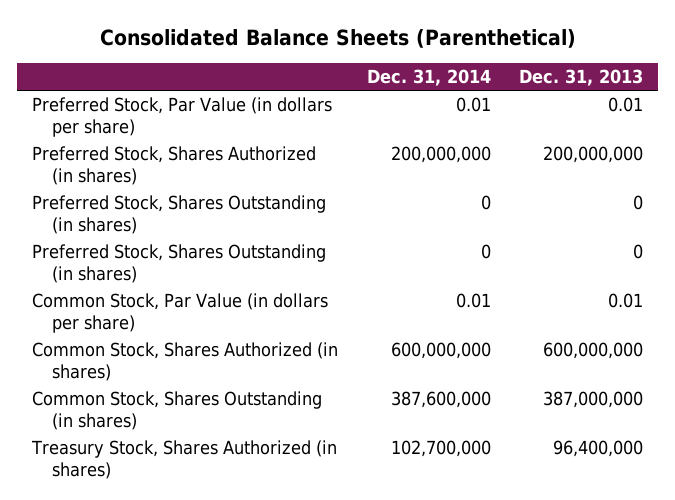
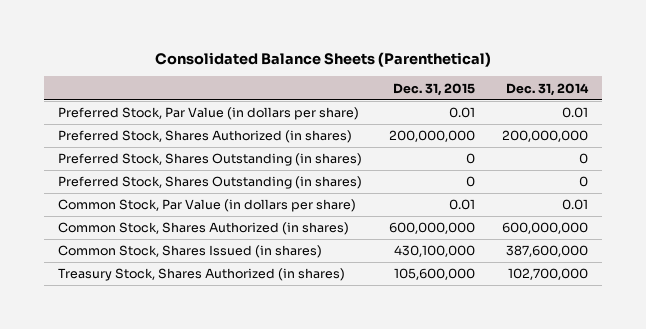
[519,69,644,87] Dec. 31, 2013 -> none
none -> [393,82,476,96] Dec. 31, 2015
[31,390,322,430] Common Stock, Shares Outstanding (in shares) -> [57,245,322,259] Common Stock, Shares Issued (in shares)

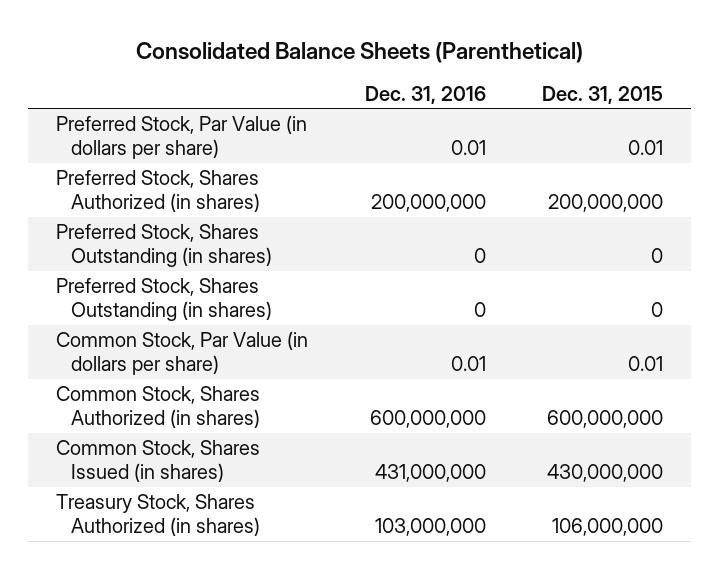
[506,82,590,96] Dec. 31, 2014 -> none
none -> [364,85,486,104] Dec. 31, 2016
[394,245,476,258] 430,100,000 -> [546,464,663,483] 430,000,000
[394,268,476,281] 105,600,000 -> [551,518,663,537] 106,000,000

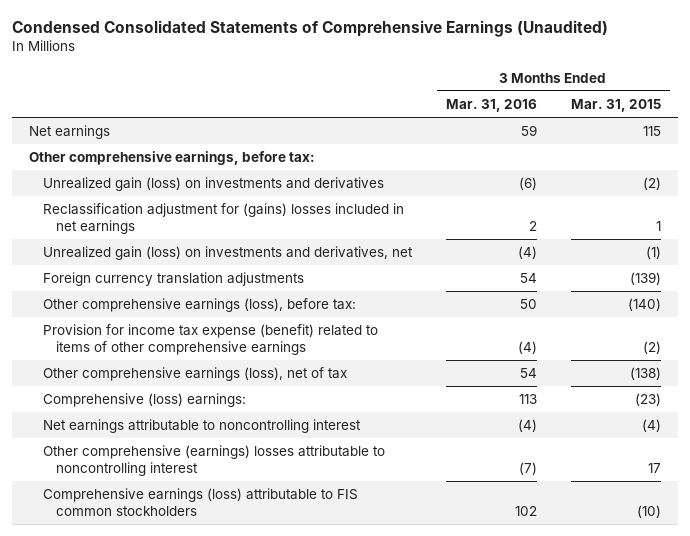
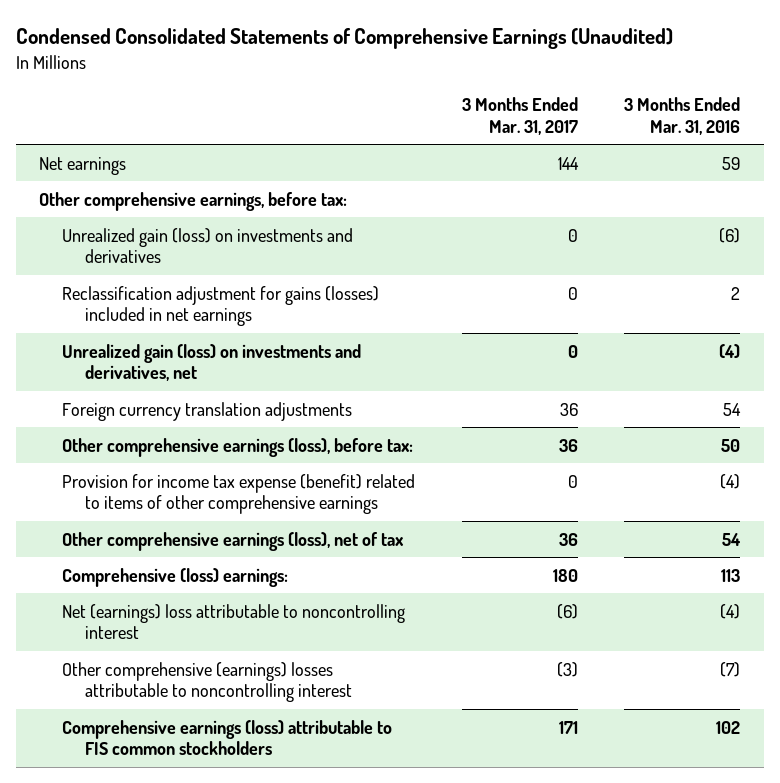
[571,98,662,112] Mar. 31, 2015 -> none
none -> [461,97,578,136] 3 Months Ended Mar. 31, 2017
[42,203,404,234] Reclassification adjustment for (gains) losses included in net earnings -> [62,285,380,327] Reclassification adjustment for gains (losses) included in net earnings
[42,419,361,434] Net earnings attributable to noncontrolling interest -> [62,603,406,640] Net (earnings) loss attributable to noncontrolling interest

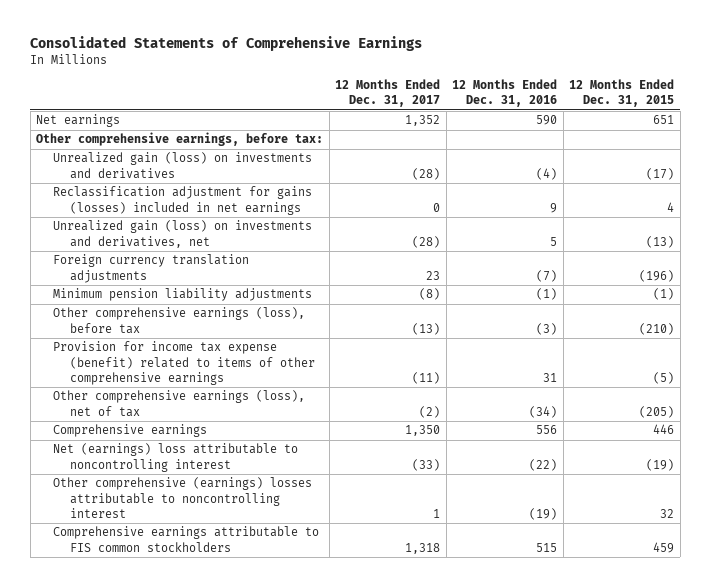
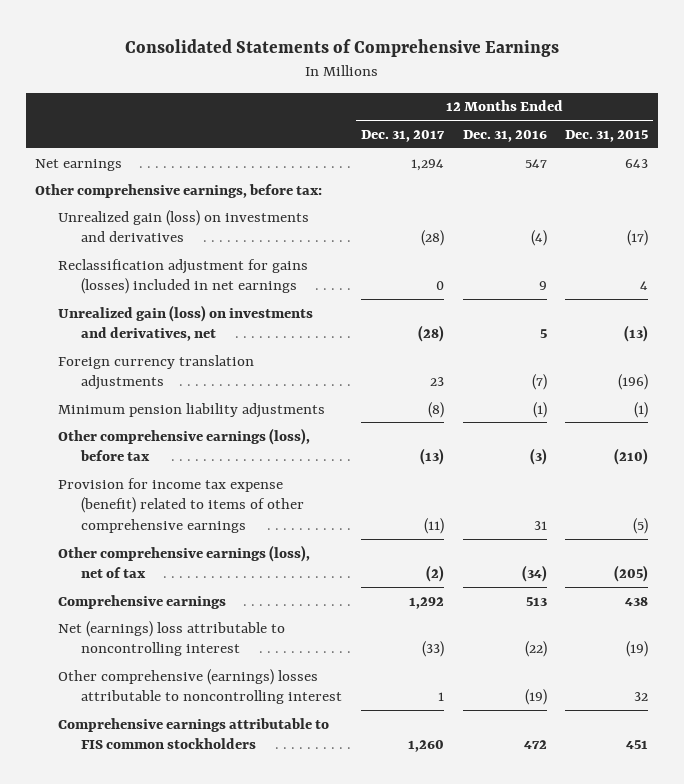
[405,115,441,127] 1,352 -> [410,158,444,171] 1,294
[536,115,558,126] 590 -> [524,158,547,168] 547
[653,115,675,125] 651 -> [625,158,649,168] 643
[405,425,441,437] 1,350 -> [408,596,444,609] 1,292
[536,425,558,435] 556 -> [525,596,547,606] 513
[653,424,675,435] 446 -> [625,596,649,606] 438
[405,542,441,554] 1,318 -> [407,740,444,753] 1,260
[536,542,558,552] 515 -> [523,740,547,750] 472
[653,541,675,553] 459 -> [626,740,649,750] 451

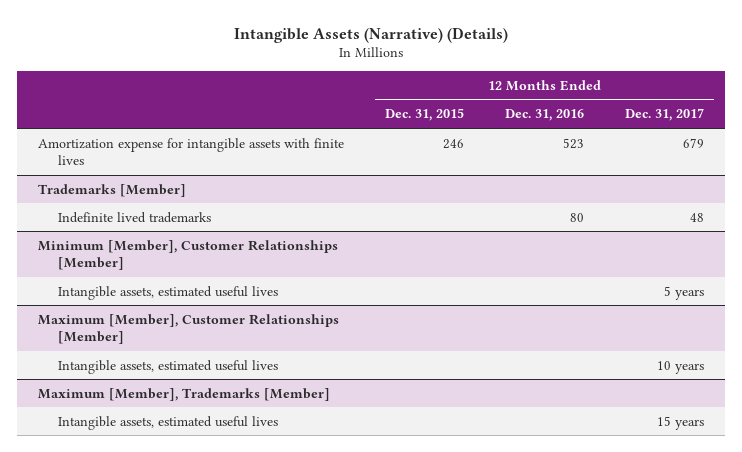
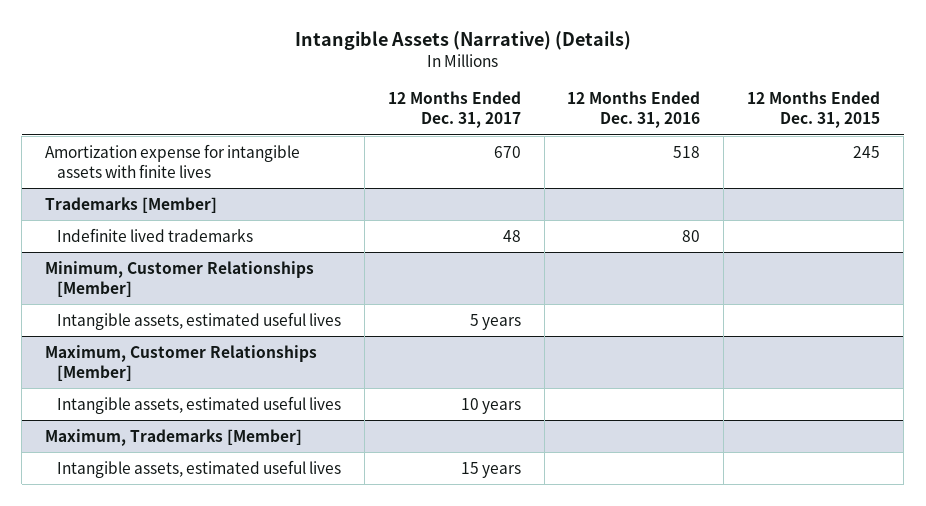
[442,138,464,149] 246 -> [853,145,881,158] 245
[563,137,585,149] 523 -> [673,145,701,158] 518
[683,137,705,148] 679 -> [493,145,521,158] 670
[37,239,338,271] Minimum [Member], Customer Relationships [Member] -> [45,260,315,297] Minimum, Customer Relationships [Member]
[37,313,339,345] Maximum [Member], Customer Relationships [Member] -> [45,344,318,381] Maximum, Customer Relationships [Member]
[37,387,330,401] Maximum [Member], Trademarks [Member] -> [45,428,303,446] Maximum, Trademarks [Member]

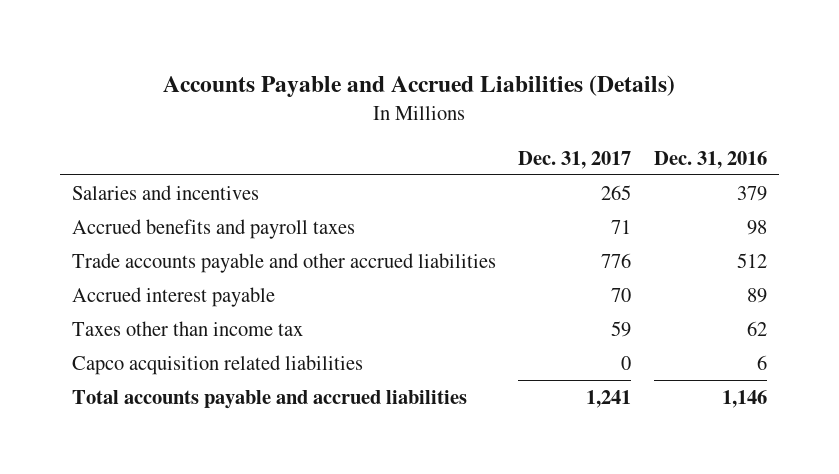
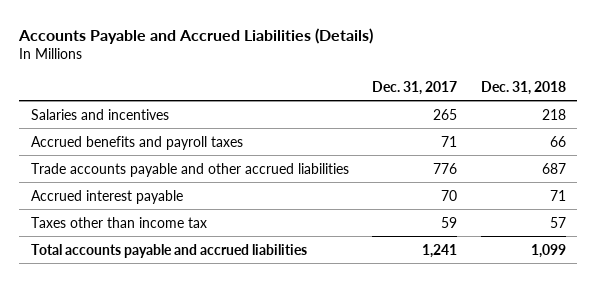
[654,150,768,169] Dec. 31, 2016 -> none
none -> [480,80,566,95] Dec. 31, 2018
[71,354,363,375] Capco acquisition related liabilities -> none

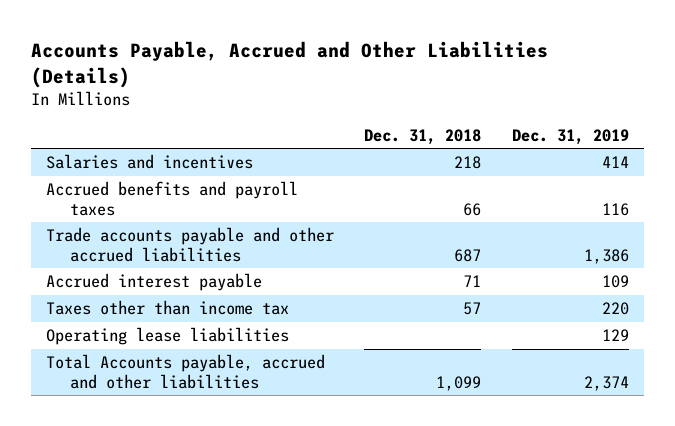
[17,27,373,44] Accounts Payable and Accrued Liabilities (Details) -> [30,40,548,88] Accounts Payable, Accrued and Other Liabilities (Details)
[372,80,458,95] Dec. 31, 2017 -> none
none -> [511,128,629,145] Dec. 31, 2019
none -> [46,327,290,346] Operating lease liabilities
[30,243,307,258] Total accounts payable and accrued liabilities -> [46,354,326,389] Total Accounts payable, accrued and other liabilities

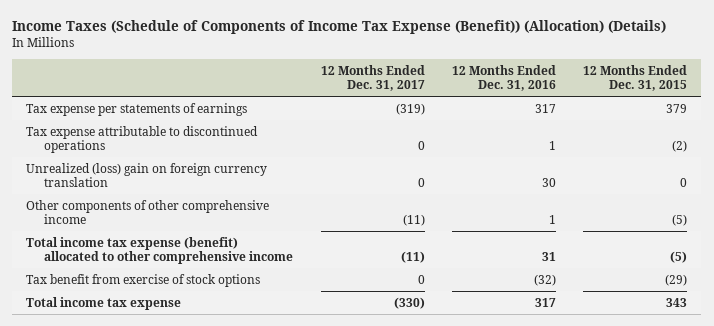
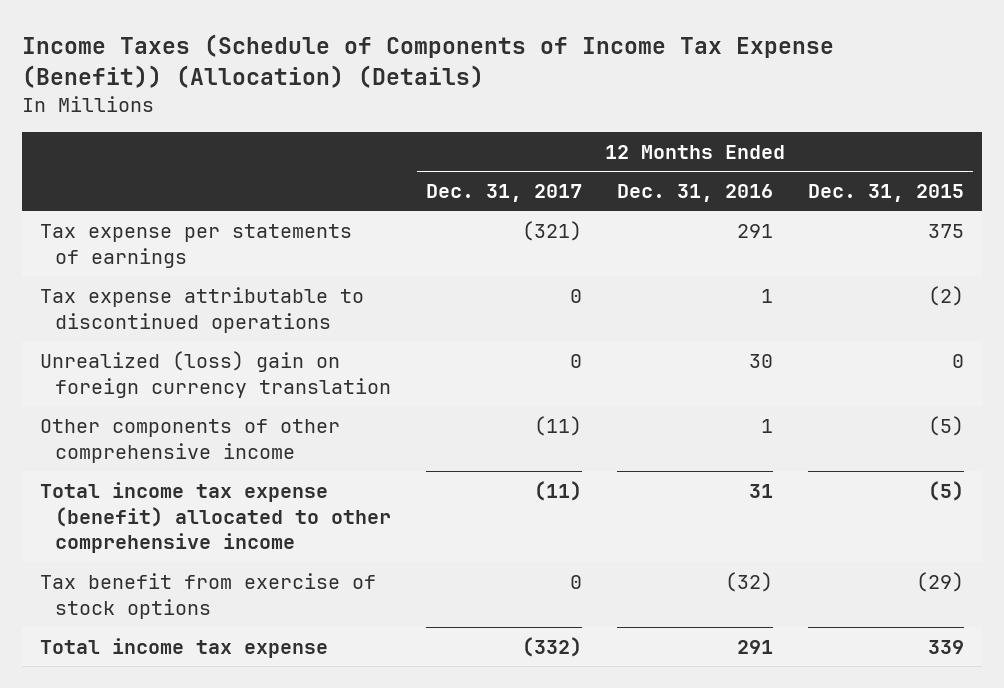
[395,102,425,115] (319) -> [521,220,582,241] (321)
[535,103,557,113] 317 -> [737,223,774,238] 291
[666,103,688,113] 379 -> [928,223,965,238] 375
[393,296,425,309] (330) -> [521,636,582,657] (332)
[535,297,557,307] 317 -> [737,639,774,654] 291
[666,297,688,307] 343 -> [928,639,965,654] 339

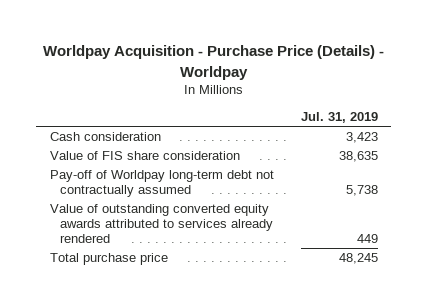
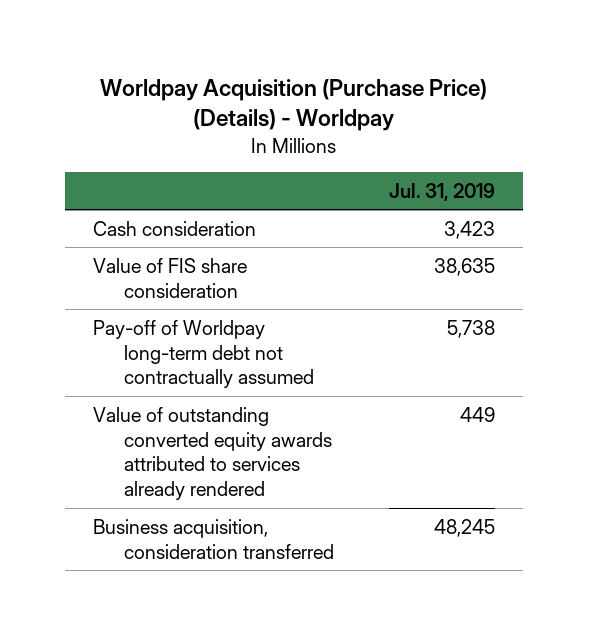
[42,45,384,80] Worldpay Acquisition - Purchase Price (Details) - Worldpay -> [100,78,488,132] Worldpay Acquisition (Purchase Price) (Details) - Worldpay
[49,252,168,265] Total purchase price -> [93,518,335,559] Business acquisition, consideration transferred

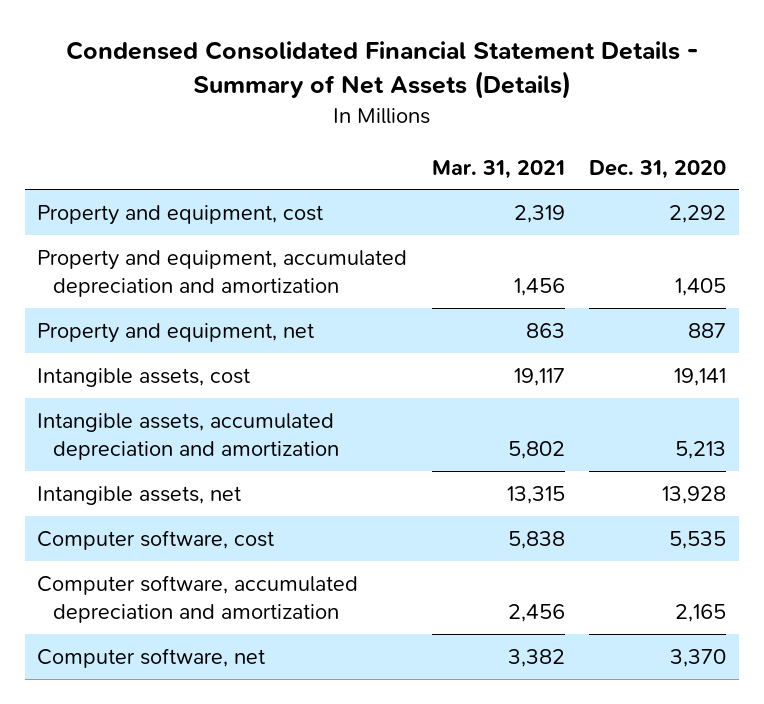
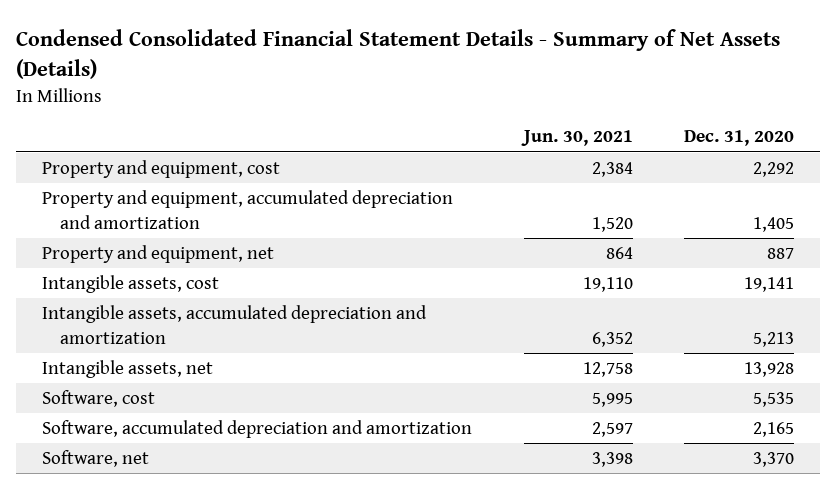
[431,159,565,179] Mar. 31, 2021 -> none
none -> [520,130,633,147] Jun. 30, 2021
[37,529,275,550] Computer software, cost -> [42,390,156,408] Software, cost
[37,574,359,624] Computer software, accumulated depreciation and amortization -> [42,420,473,439] Software, accumulated depreciation and amortization
[37,647,266,668] Computer software, net -> [42,450,150,468] Software, net

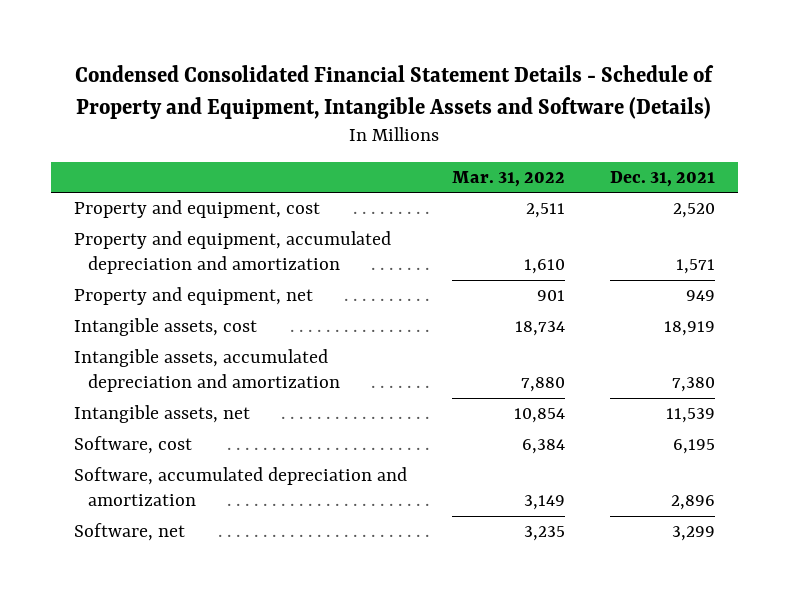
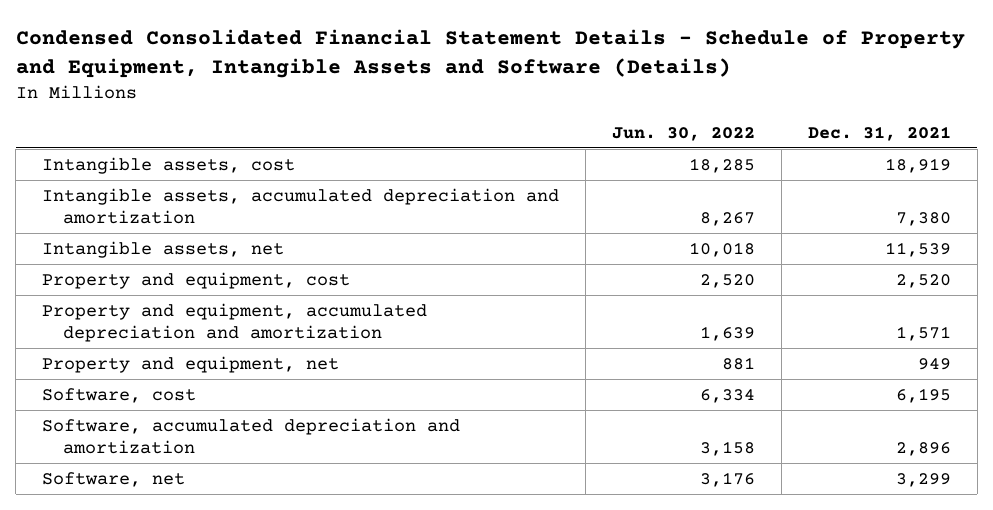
[451,170,565,187] Mar. 31, 2022 -> none
none -> [611,126,755,141] Jun. 30, 2022
[73,200,320,219] Property and equipment, cost -> [41,271,350,289] Property and equipment, cost
[73,231,391,275] Property and equipment, accumulated depreciation and amortization -> [41,302,427,343] Property and equipment, accumulated depreciation and amortization
[73,287,313,306] Property and equipment, net -> [41,355,339,373] Property and equipment, net

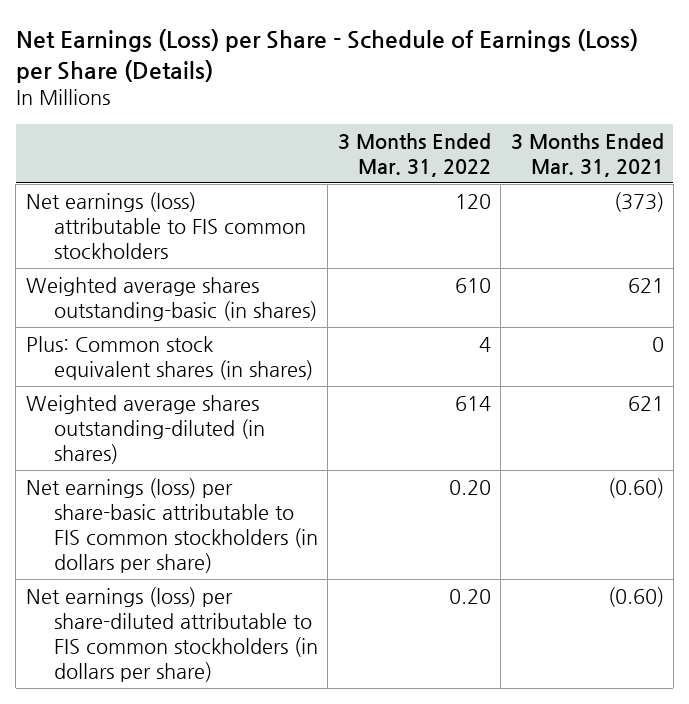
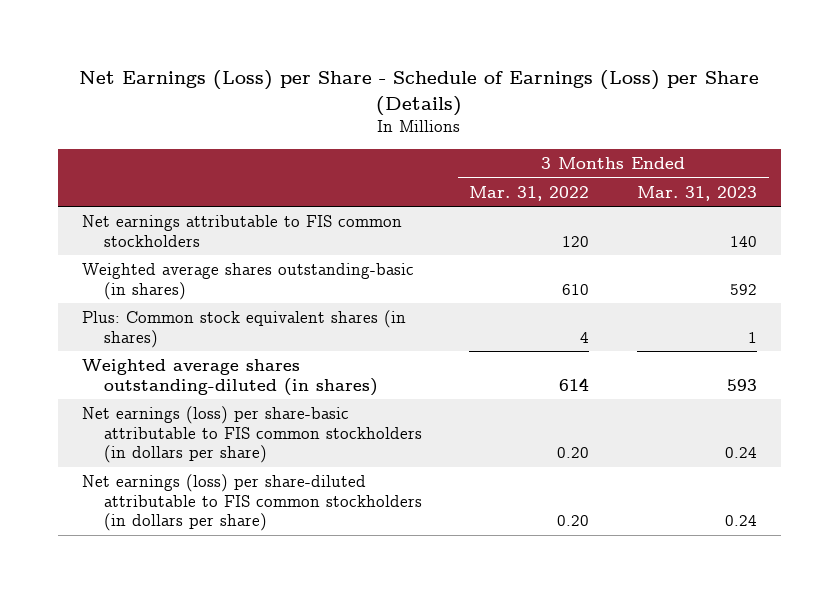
[510,133,664,177] 3 Months Ended Mar. 31, 2021 -> none
none -> [636,185,757,201] Mar. 31, 2023
[25,191,306,259] Net earnings (loss) attributable to FIS common stockholders -> [81,215,402,247] Net earnings attributable to FIS common stockholders

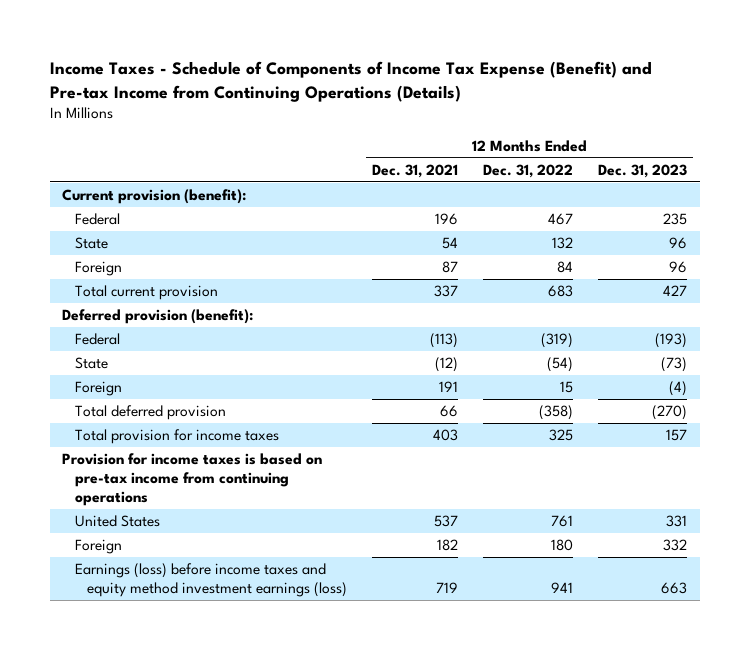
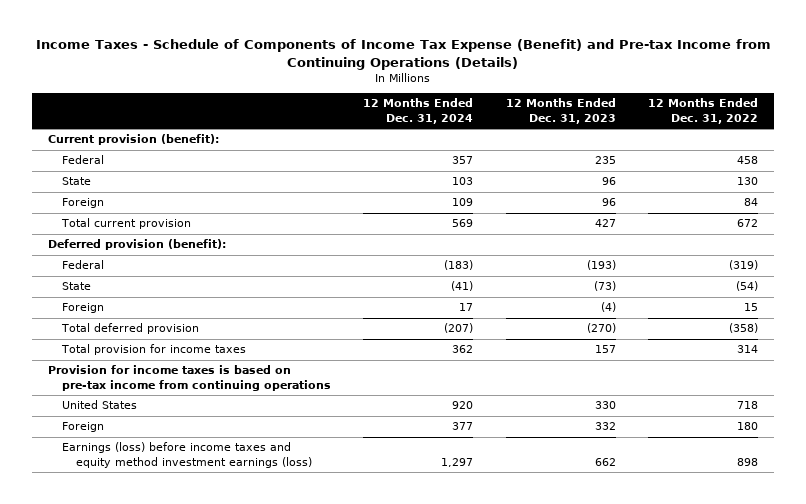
[372,163,459,178] Dec. 31, 2021 -> none
none -> [363,98,474,124] 12 Months Ended Dec. 31, 2024
[548,213,574,226] 467 -> [736,156,758,165] 458
[552,237,574,250] 132 -> [736,177,758,186] 130
[548,285,574,298] 683 -> [736,219,758,228] 672
[549,429,574,442] 325 -> [736,345,758,354] 314
[551,515,574,528] 761 -> [736,401,758,410] 718
[666,515,688,528] 331 -> [594,401,616,410] 330
[551,581,574,593] 941 -> [736,457,758,466] 898
[661,581,688,594] 663 -> [594,457,616,466] 662

